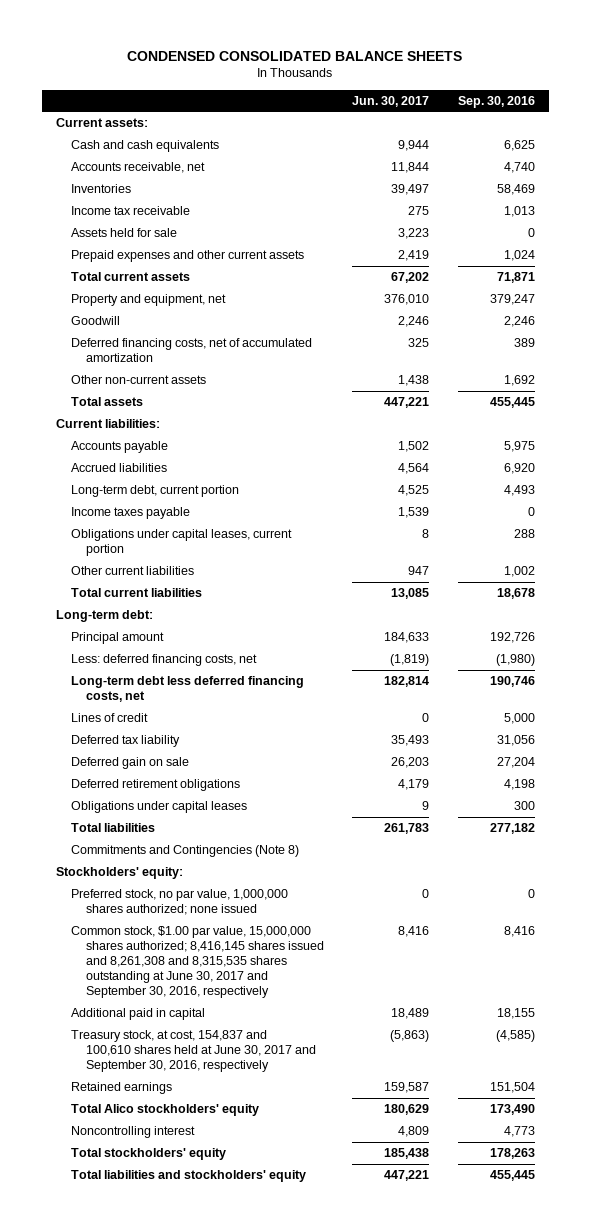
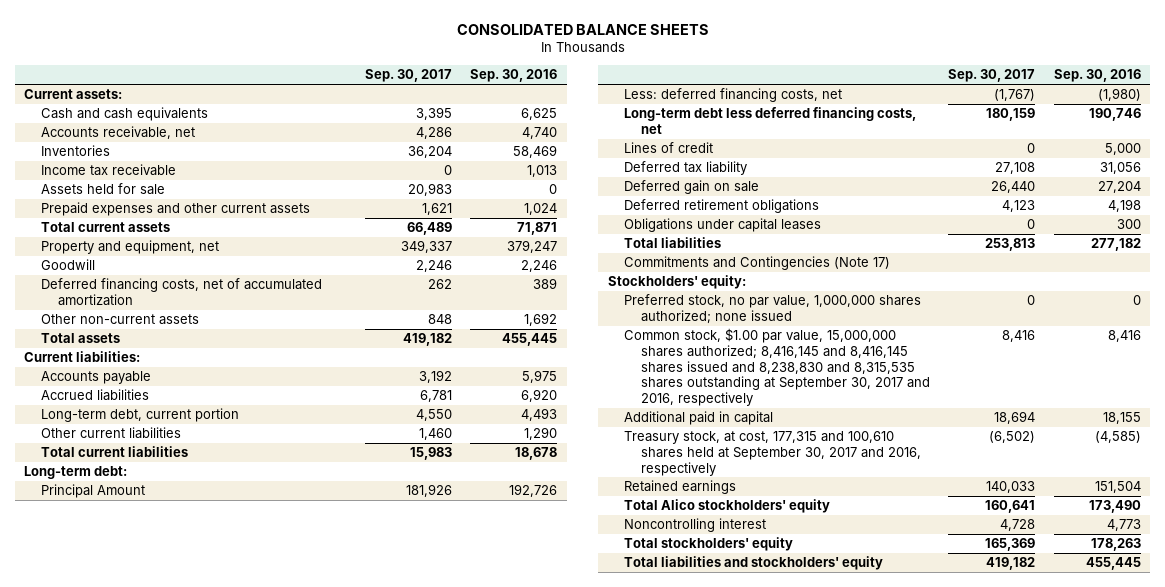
[127,50,463,61] CONDENSED CONSOLIDATED BALANCE SHEETS -> [456,24,709,36] CONSOLIDATED BALANCE SHEETS
[352,95,430,107] Jun. 30, 2017 -> none
none -> [365,69,453,83] Sep. 30, 2017
[70,507,190,520] Income taxes payable -> none
[70,529,292,557] Obligations under capital leases, current portion -> none
[503,566,535,578] 1,002 -> [524,427,558,441] 1,290
[70,632,164,645] Principal amount -> [41,484,146,499] Principal Amount
[70,845,299,858] Commitments and Contingencies (Note 8) -> [624,256,891,271] Commitments and Contingencies (Note 17)
[70,926,324,999] Common stock, $1.00 par value, 15,000,000 shares authorized; 8,416,145 shares issued and 8,261,308 and 8,315,535 shares outstanding at June 30, 2017 and September 30, 2016, respectively -> [624,328,931,406] Common stock, $1.00 par value, 15,000,000 shares authorized; 8,416,145 and 8,416,145 shares issued and 8,238,830 and 8,315,535 shares outstanding at September 30, 2017 and 2016, respectively
[70,1030,316,1073] Treasury stock, at cost, 154,837 and 100,610 shares held at June 30, 2017 and September 30, 2016, respectively -> [624,431,922,476] Treasury stock, at cost, 177,315 and 100,610 shares held at September 30, 2017 and 2016, respectively

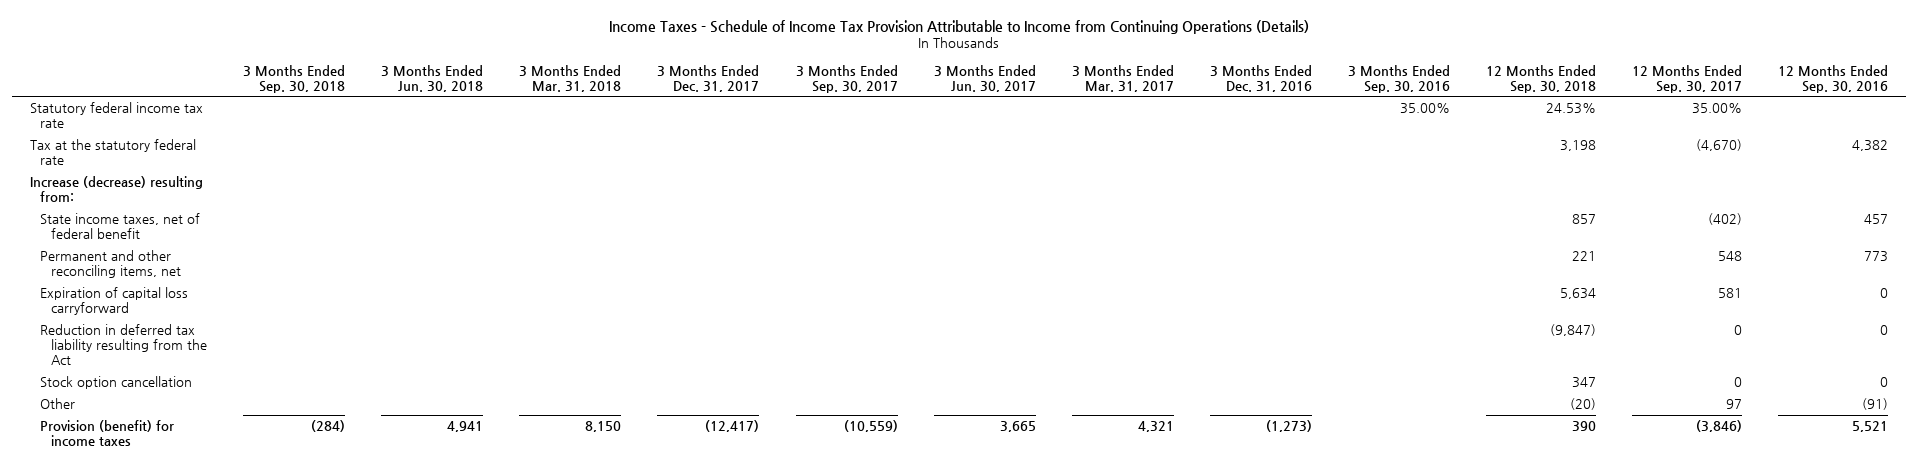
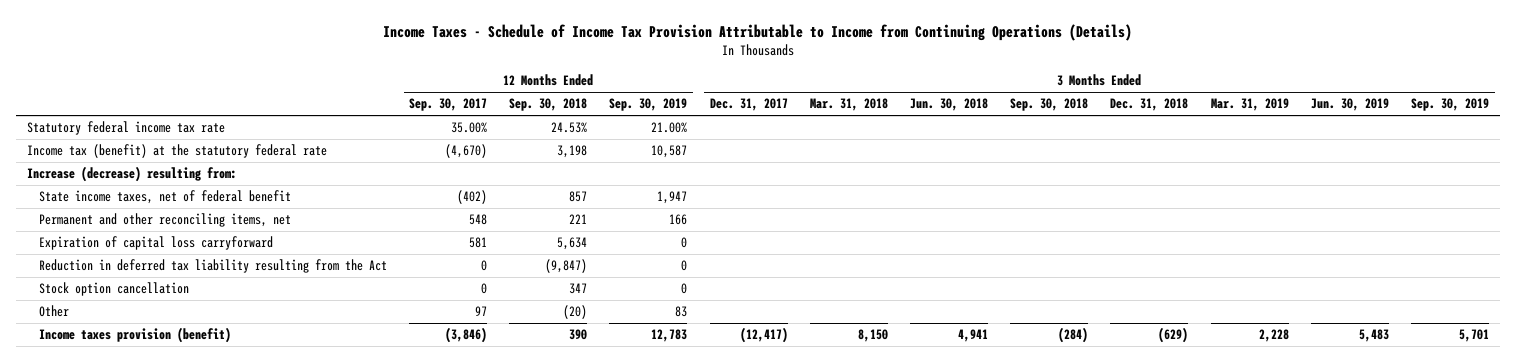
[795,64,898,93] 3 Months Ended Sep. 30, 2017 -> none
[933,64,1036,92] 3 Months Ended Jun. 30, 2017 -> none
[1071,64,1174,92] 3 Months Ended Mar. 31, 2017 -> none
[1209,64,1312,92] 3 Months Ended Dec. 31, 2016 -> none
[1347,64,1450,93] 3 Months Ended Sep. 30, 2016 -> none
[1778,64,1889,93] 12 Months Ended Sep. 30, 2016 -> none
none -> [609,98,688,112] Sep. 30, 2019
none -> [1110,98,1189,112] Dec. 31, 2018
none -> [1210,98,1289,112] Mar. 31, 2019
none -> [1310,98,1389,112] Jun. 30, 2019
none -> [1411,98,1490,112] Sep. 30, 2019
[29,139,196,166] Tax at the statutory federal rate -> [27,144,328,159] Income tax (benefit) at the statutory federal rate
[40,420,175,447] Provision (benefit) for income taxes -> [38,327,231,344] Income taxes provision (benefit)

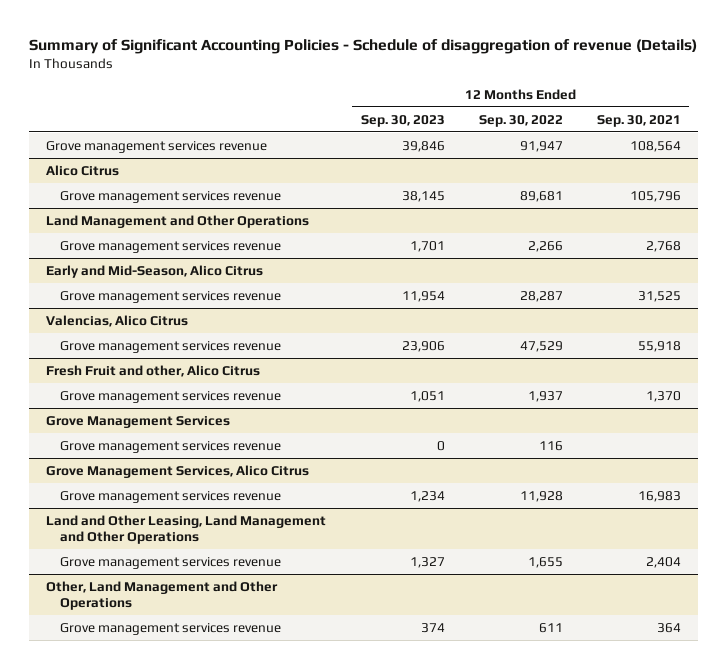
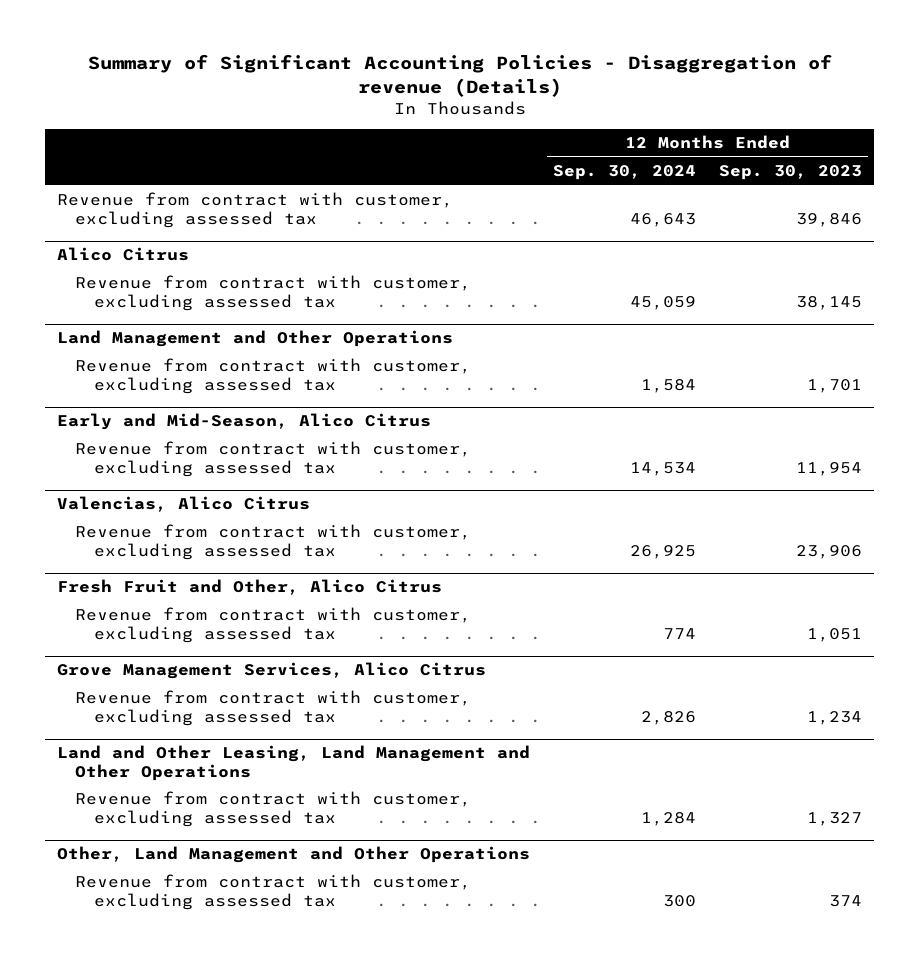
[29,39,698,55] Summary of Significant Accounting Policies - Schedule of disaggregation of revenue (Details) -> [87,54,832,98] Summary of Significant Accounting Policies - Disaggregation of revenue (Details)
[478,114,563,127] Sep. 30, 2022 -> none
[596,114,681,127] Sep. 30, 2021 -> none
none -> [553,165,697,181] Sep. 30, 2024
[46,140,268,153] Grove management services revenue -> [56,192,453,228] Revenue from contract with customer, excluding assessed tax
[59,190,281,203] Grove management services revenue -> [75,275,472,311] Revenue from contract with customer, excluding assessed tax
[59,240,281,253] Grove management services revenue -> [75,358,472,394] Revenue from contract with customer, excluding assessed tax
[59,290,281,303] Grove management services revenue -> [75,441,472,477] Revenue from contract with customer, excluding assessed tax
[46,415,231,428] Grove Management Services -> none
[59,440,281,453] Grove management services revenue -> none
[59,340,281,353] Grove management services revenue -> [75,524,472,560] Revenue from contract with customer, excluding assessed tax
[46,364,261,377] Fresh Fruit and other, Alico Citrus -> [56,579,442,596] Fresh Fruit and Other, Alico Citrus
[59,390,281,403] Grove management services revenue -> [75,607,472,643] Revenue from contract with customer, excluding assessed tax
[59,490,281,503] Grove management services revenue -> [75,690,472,726] Revenue from contract with customer, excluding assessed tax
[59,556,281,569] Grove management services revenue -> [75,791,472,827] Revenue from contract with customer, excluding assessed tax
[59,622,281,635] Grove management services revenue -> [75,874,472,910] Revenue from contract with customer, excluding assessed tax

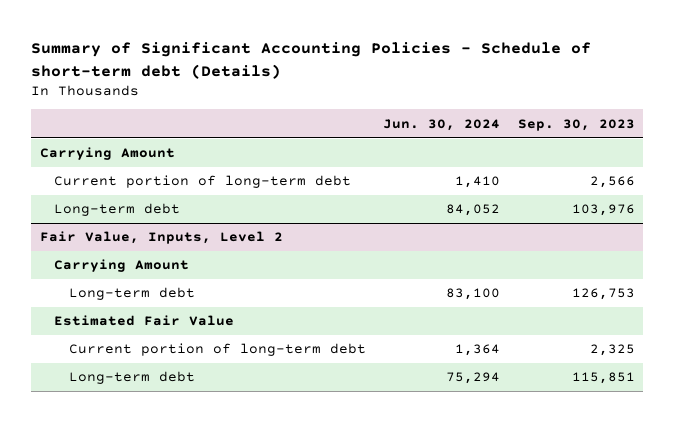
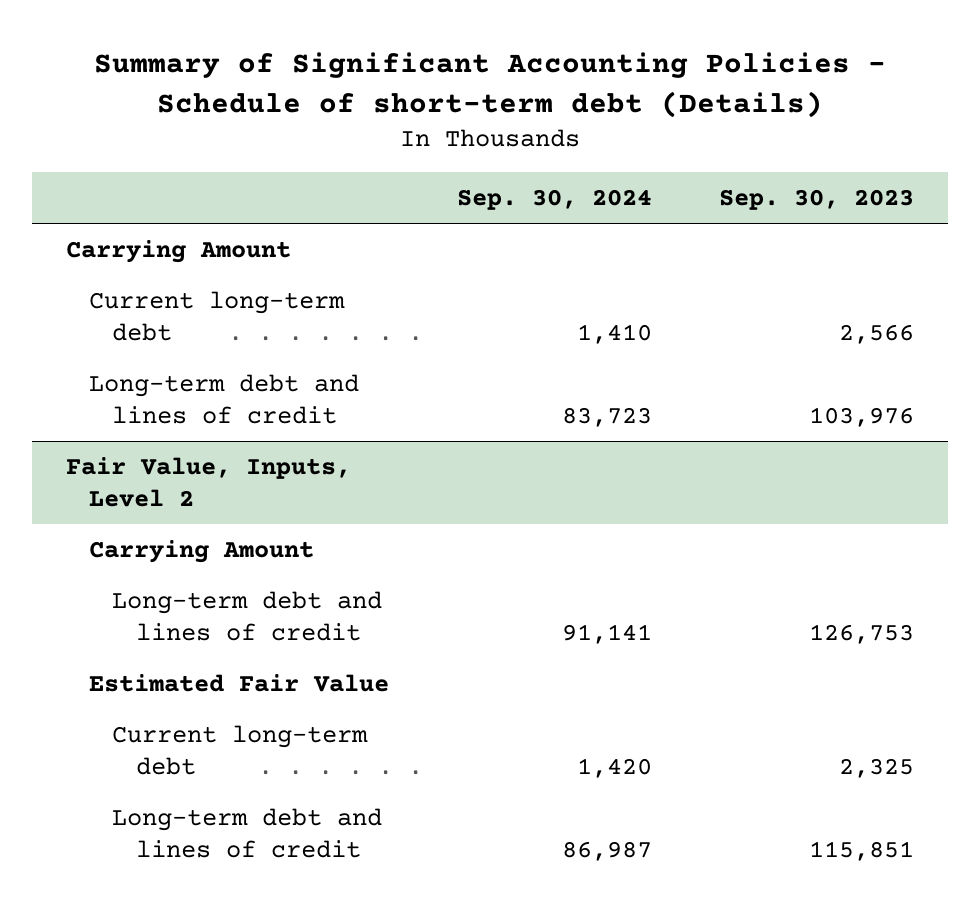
[383,118,501,131] Jun. 30, 2024 -> none
none -> [456,188,652,210] Sep. 30, 2024
[54,175,352,189] Current portion of long-term debt -> [89,291,346,342] Current long-term debt
[54,203,181,217] Long-term debt -> [89,374,360,425] Long-term debt and lines of credit
[68,287,195,301] Long-term debt -> [112,591,383,642] Long-term debt and lines of credit
[68,343,366,357] Current portion of long-term debt -> [112,725,369,776] Current long-term debt
[68,371,195,385] Long-term debt -> [112,808,383,859] Long-term debt and lines of credit

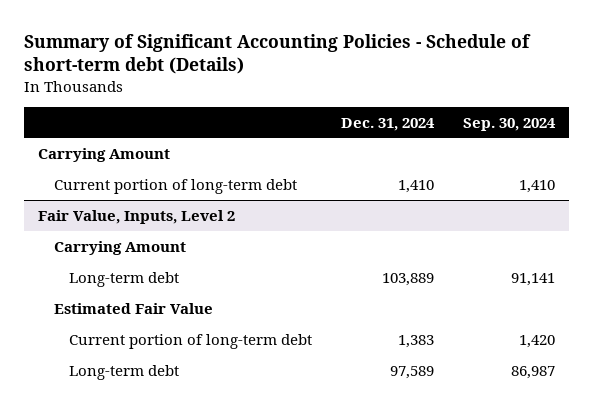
[719,188,915,210] Sep. 30, 2023 -> none
none -> [340,117,435,131] Dec. 31, 2024
[89,374,360,425] Long-term debt and lines of credit -> none
[89,291,346,342] Current long-term debt -> [53,178,297,194] Current portion of long-term debt
[112,591,383,642] Long-term debt and lines of credit -> [69,271,180,287] Long-term debt
[112,725,369,776] Current long-term debt -> [69,333,313,349] Current portion of long-term debt
[112,808,383,859] Long-term debt and lines of credit -> [69,364,180,380] Long-term debt

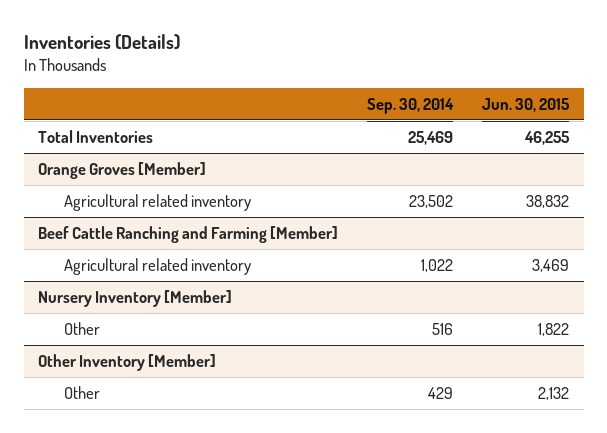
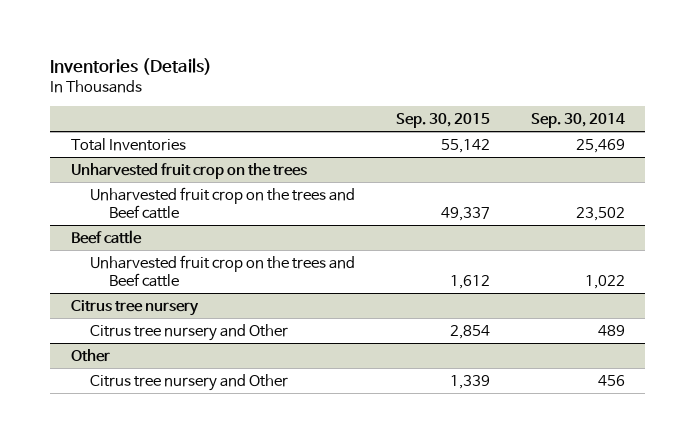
[482,97,571,112] Jun. 30, 2015 -> none
none -> [395,113,490,129] Sep. 30, 2015
[38,289,233,307] Nursery Inventory [Member] -> none
[38,161,207,179] Orange Groves [Member] -> [70,162,307,179] Unharvested fruit crop on the trees
[64,193,252,211] Agricultural related inventory -> [89,186,355,219] Unharvested fruit crop on the trees and Beef cattle
[38,225,339,243] Beef Cattle Ranching and Farming [Member] -> [70,229,142,244] Beef cattle
[64,257,252,275] Agricultural related inventory -> [89,254,355,287] Unharvested fruit crop on the trees and Beef cattle
none -> [70,299,199,316] Citrus tree nursery
[64,321,101,335] Other -> [89,323,288,341] Citrus tree nursery and Other
[432,322,454,335] 516 -> [597,324,625,336] 489
[38,353,217,371] Other Inventory [Member] -> [70,348,110,362] Other
[64,385,101,399] Other -> [89,373,288,391] Citrus tree nursery and Other
[428,386,454,399] 429 -> [597,374,625,386] 456

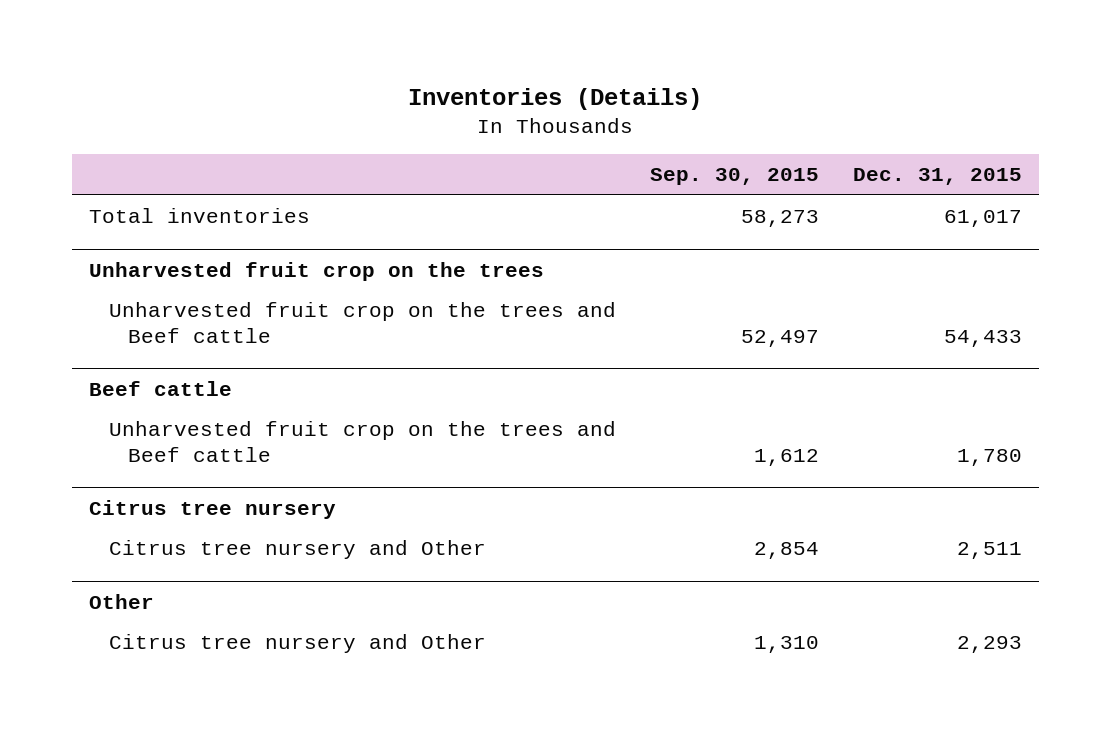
[530,113,625,129] Sep. 30, 2014 -> none
none -> [852,168,1022,186] Dec. 31, 2015
[70,137,186,151] Total Inventories -> [89,208,311,224] Total inventories
[440,138,490,153] 55,142 -> [740,210,819,228] 58,273
[440,206,490,221] 49,337 -> [740,329,819,347] 52,497
[449,374,490,389] 1,339 -> [753,636,819,654] 1,310

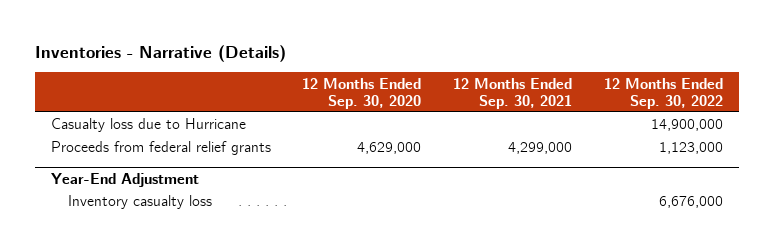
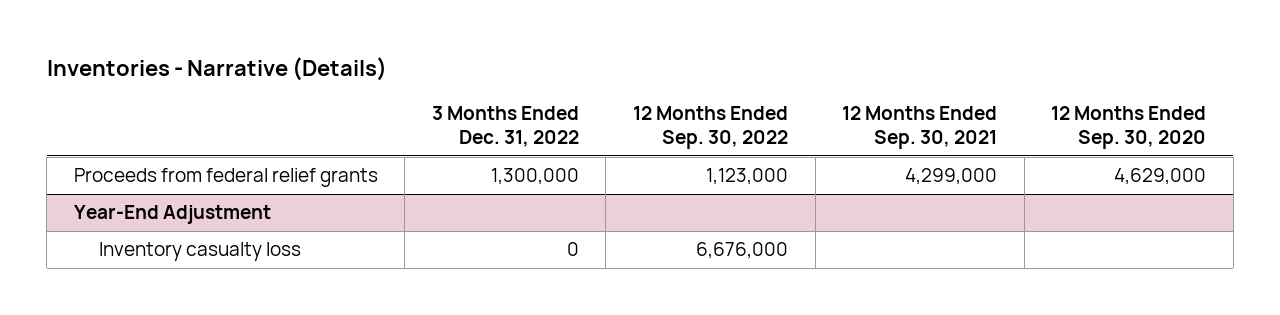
none -> [431,106,579,148] 3 Months Ended Dec. 31, 2022
[50,118,246,133] Casualty loss due to Hurricane -> none

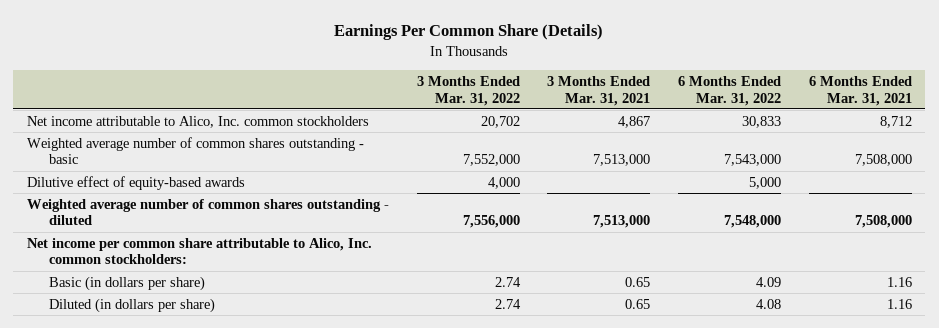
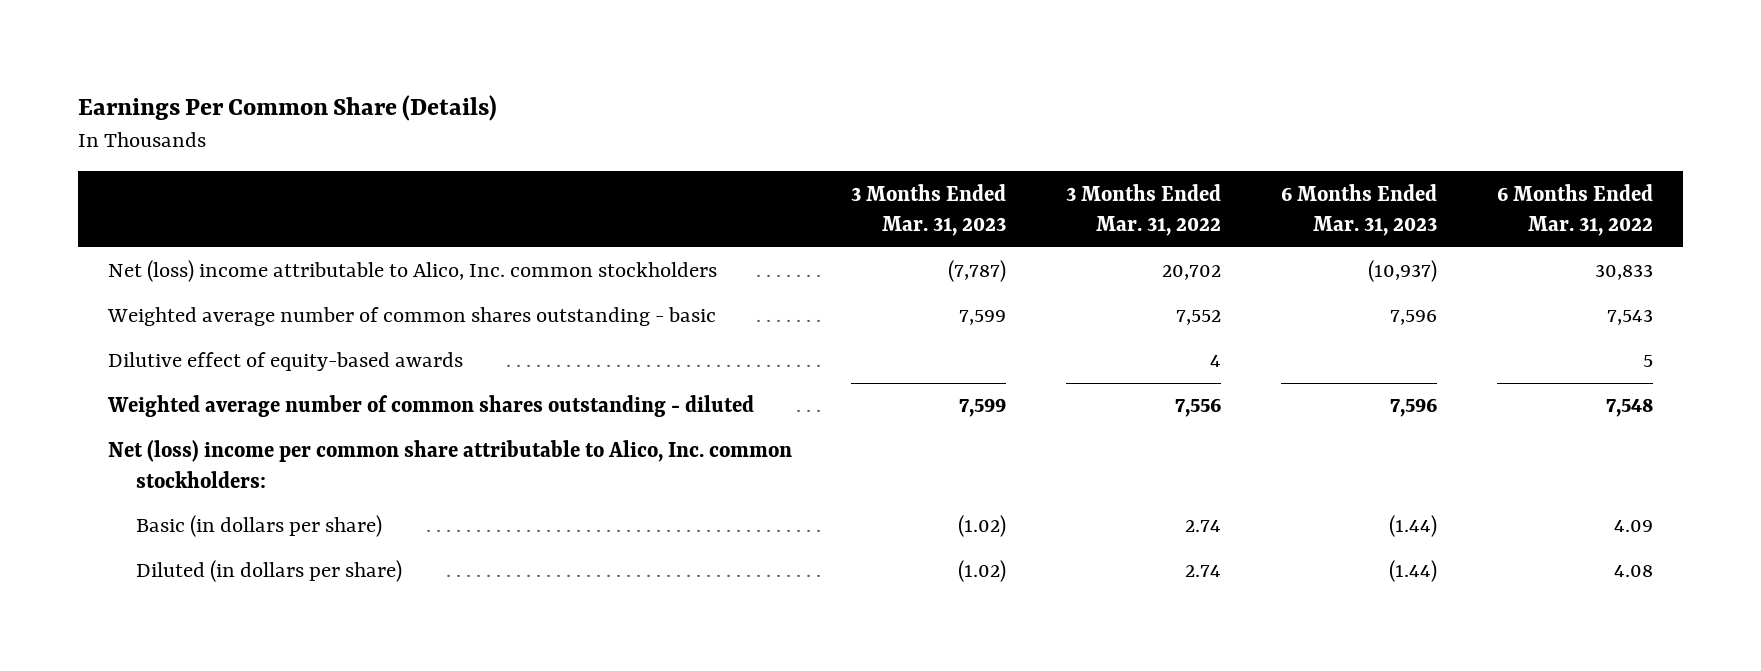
[547,75,651,106] 3 Months Ended Mar. 31, 2021 -> none
[808,75,912,106] 6 Months Ended Mar. 31, 2021 -> none
none -> [851,183,1007,237] 3 Months Ended Mar. 31, 2023
none -> [1281,183,1438,237] 6 Months Ended Mar. 31, 2023
[27,115,370,128] Net income attributable to Alico, Inc. common stockholders -> [107,260,717,283] Net (loss) income attributable to Alico, Inc. common stockholders
[462,154,520,167] 7,552,000 -> [1176,310,1222,326] 7,552
[723,154,781,167] 7,543,000 -> [1607,309,1654,326] 7,543
[487,176,520,189] 4,000 -> [1210,355,1222,368] 4
[748,176,781,189] 5,000 -> [1643,355,1654,368] 5
[462,215,520,229] 7,556,000 -> [1175,398,1222,418] 7,556
[723,215,781,229] 7,548,000 -> [1606,398,1654,418] 7,548
[27,237,373,265] Net income per common share attributable to Alico, Inc. common stockholders: -> [107,440,792,488] Net (loss) income per common share attributable to Alico, Inc. common stockholders:

